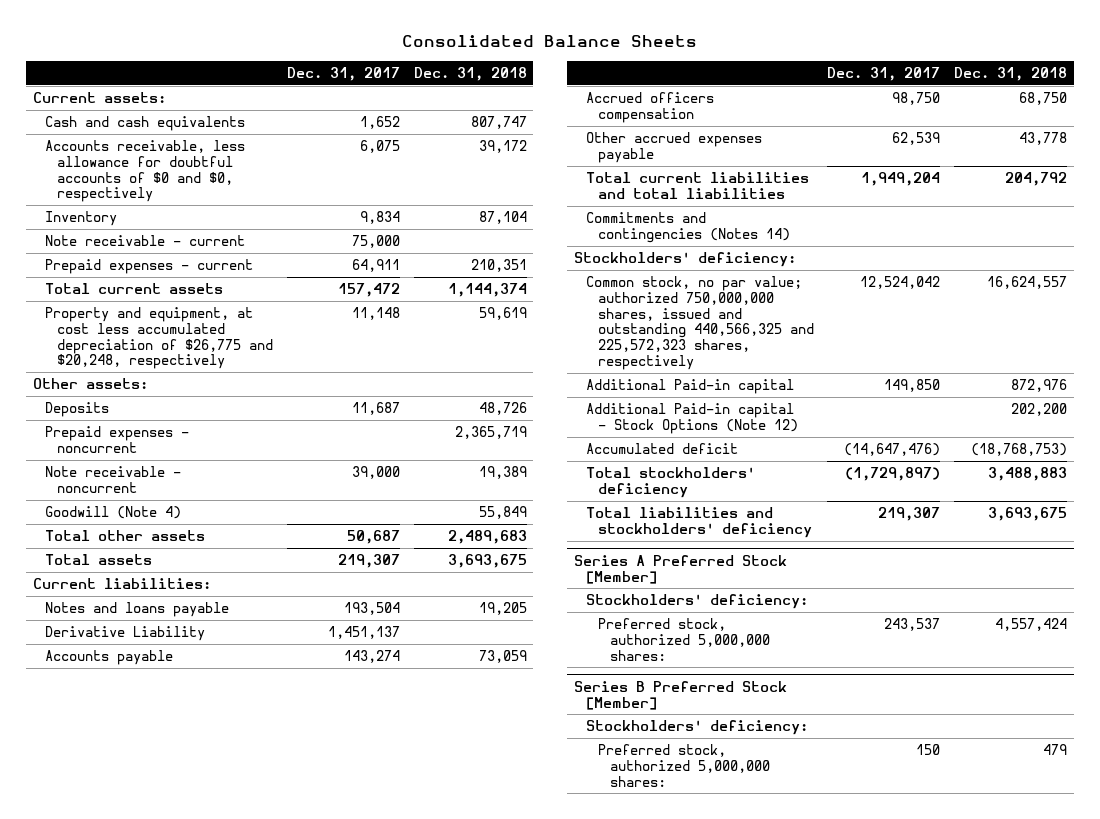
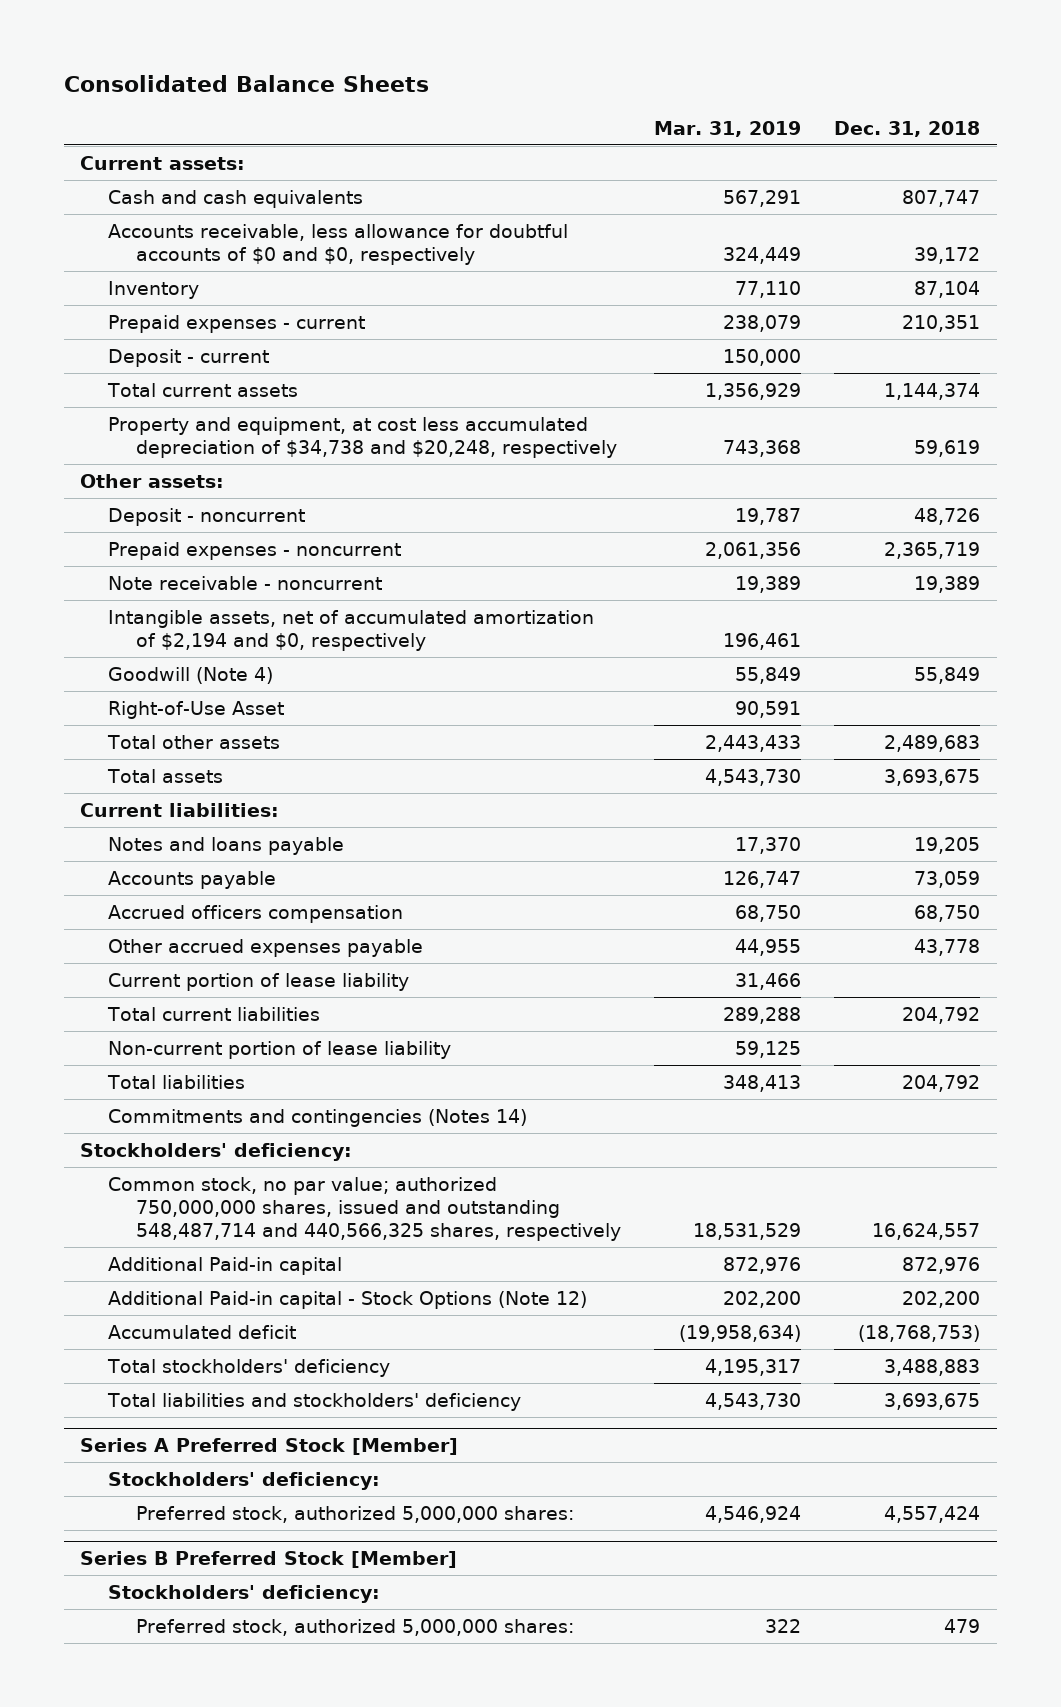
[286,66,400,81] Dec. 31, 2017 -> none
none -> [654,120,802,137] Mar. 31, 2019
[45,235,246,247] Note receivable - current -> none
none -> [108,348,270,367] Deposit - current
[45,307,274,370] Property and equipment, at cost less accumulated depreciation of $26,775 and $20,248, respectively -> [108,416,617,458] Property and equipment, at cost less accumulated depreciation of $34,738 and $20,248, respectively
[45,402,110,418] Deposits -> [108,507,306,526] Deposit - noncurrent
none -> [108,609,595,651] Intangible assets, net of accumulated amortization of $2,194 and $0, respectively
none -> [108,700,285,719] Right-of-Use Asset
[45,626,206,642] Derivative Liability -> none
none -> [108,972,410,991] Current portion of lease liability
none -> [107,1006,321,1021] Total current liabilities
none -> [108,1040,452,1059] Non-current portion of lease liability
[585,172,809,199] Total current liabilities and total liabilities -> [107,1074,246,1089] Total liabilities
[585,276,814,370] Common stock, no par value; authorized 750,000,000 shares, issued and outstanding 440,566,325 and 225,572,323 shares, respectively -> [108,1176,621,1242] Common stock, no par value; authorized 750,000,000 shares, issued and outstanding 548,487,714 and 440,566,325 shares, respectively

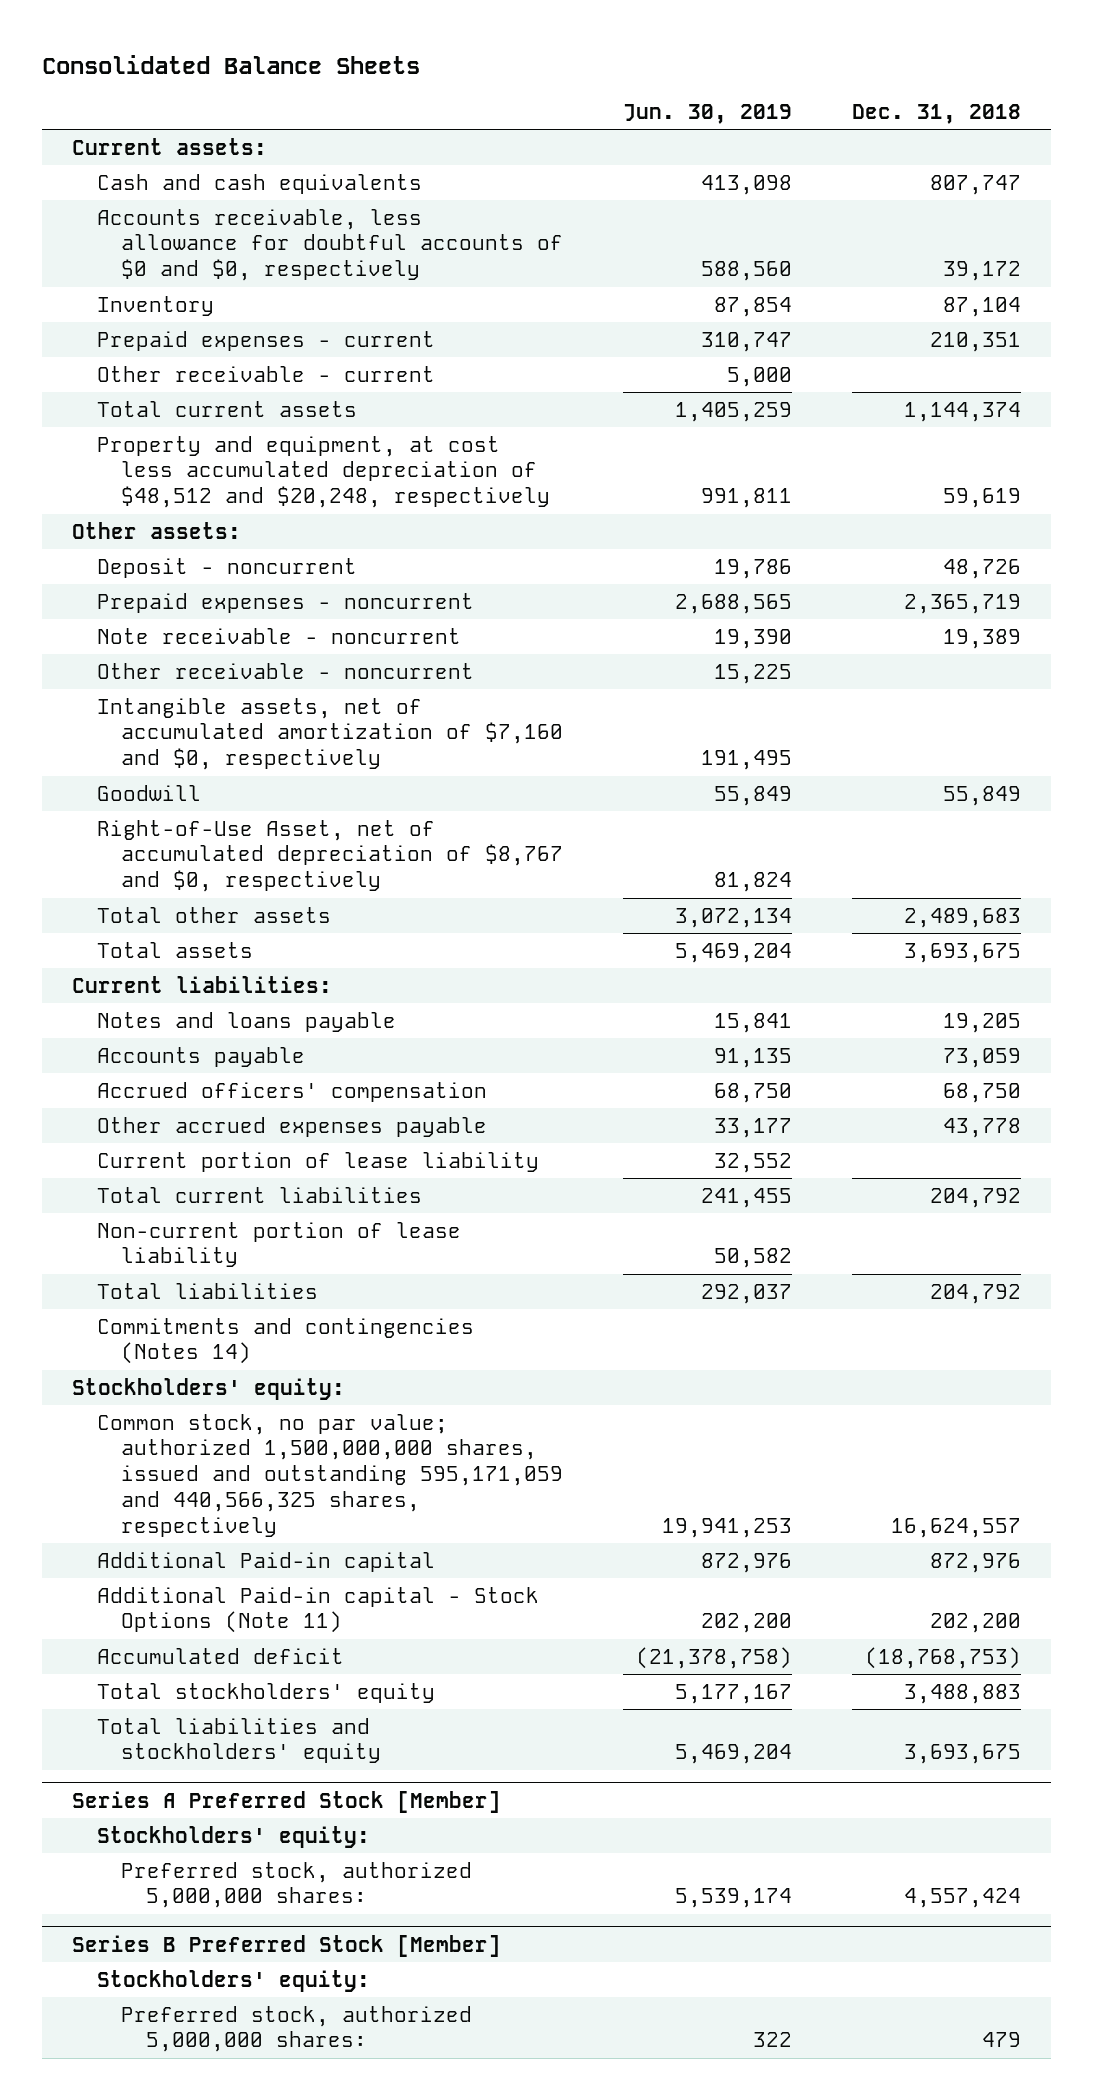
[654,120,802,137] Mar. 31, 2019 -> none
none -> [623,104,793,125] Jun. 30, 2019
[108,348,270,367] Deposit - current -> none
none -> [96,365,435,382] Other receivable - current
[108,416,617,458] Property and equipment, at cost less accumulated depreciation of $34,738 and $20,248, respectively -> [96,435,551,509] Property and equipment, at cost less accumulated depreciation of $48,512 and $20,248, respectively
none -> [96,662,474,679] Other receivable - noncurrent
[108,609,595,651] Intangible assets, net of accumulated amortization of $2,194 and $0, respectively -> [96,697,564,771] Intangible assets, net of accumulated amortization of $7,160 and $0, respectively
[108,666,274,684] Goodwill (Note 4) -> [96,784,201,801] Goodwill
[108,700,285,719] Right-of-Use Asset -> [96,819,564,893] Right-of-Use Asset, net of accumulated depreciation of $8,767 and $0, respectively
[108,904,404,923] Accrued officers compensation -> [96,1081,487,1102] Accrued officers' compensation
[80,1142,353,1161] Stockholders' deficiency: -> [71,1377,345,1400] Stockholders' equity:
[108,1176,621,1242] Common stock, no par value; authorized 750,000,000 shares, issued and outstanding 548,487,714 and 440,566,325 shares, respectively -> [96,1413,564,1537] Common stock, no par value; authorized 1,500,000,000 shares, issued and outstanding 595,171,059 and 440,566,325 shares, respectively
[108,1290,588,1309] Additional Paid-in capital - Stock Options (Note 12) -> [96,1586,539,1634] Additional Paid-in capital - Stock Options (Note 11)
[107,1358,391,1377] Total stockholders' deficiency -> [96,1682,435,1703] Total stockholders' equity
[107,1392,522,1411] Total liabilities and stockholders' deficiency -> [96,1717,382,1764] Total liabilities and stockholders' equity
[108,1471,381,1490] Stockholders' deficiency: -> [96,1825,370,1848] Stockholders' equity:
[108,1584,381,1603] Stockholders' deficiency: -> [96,1969,370,1992] Stockholders' equity:

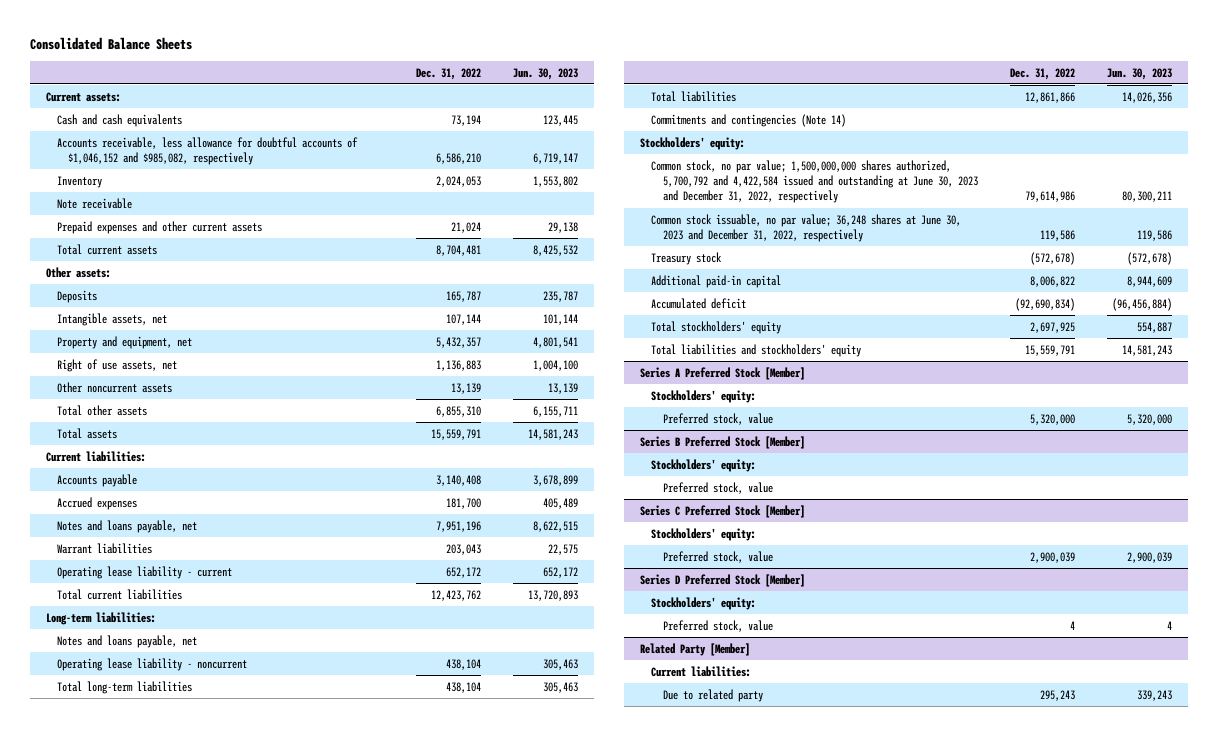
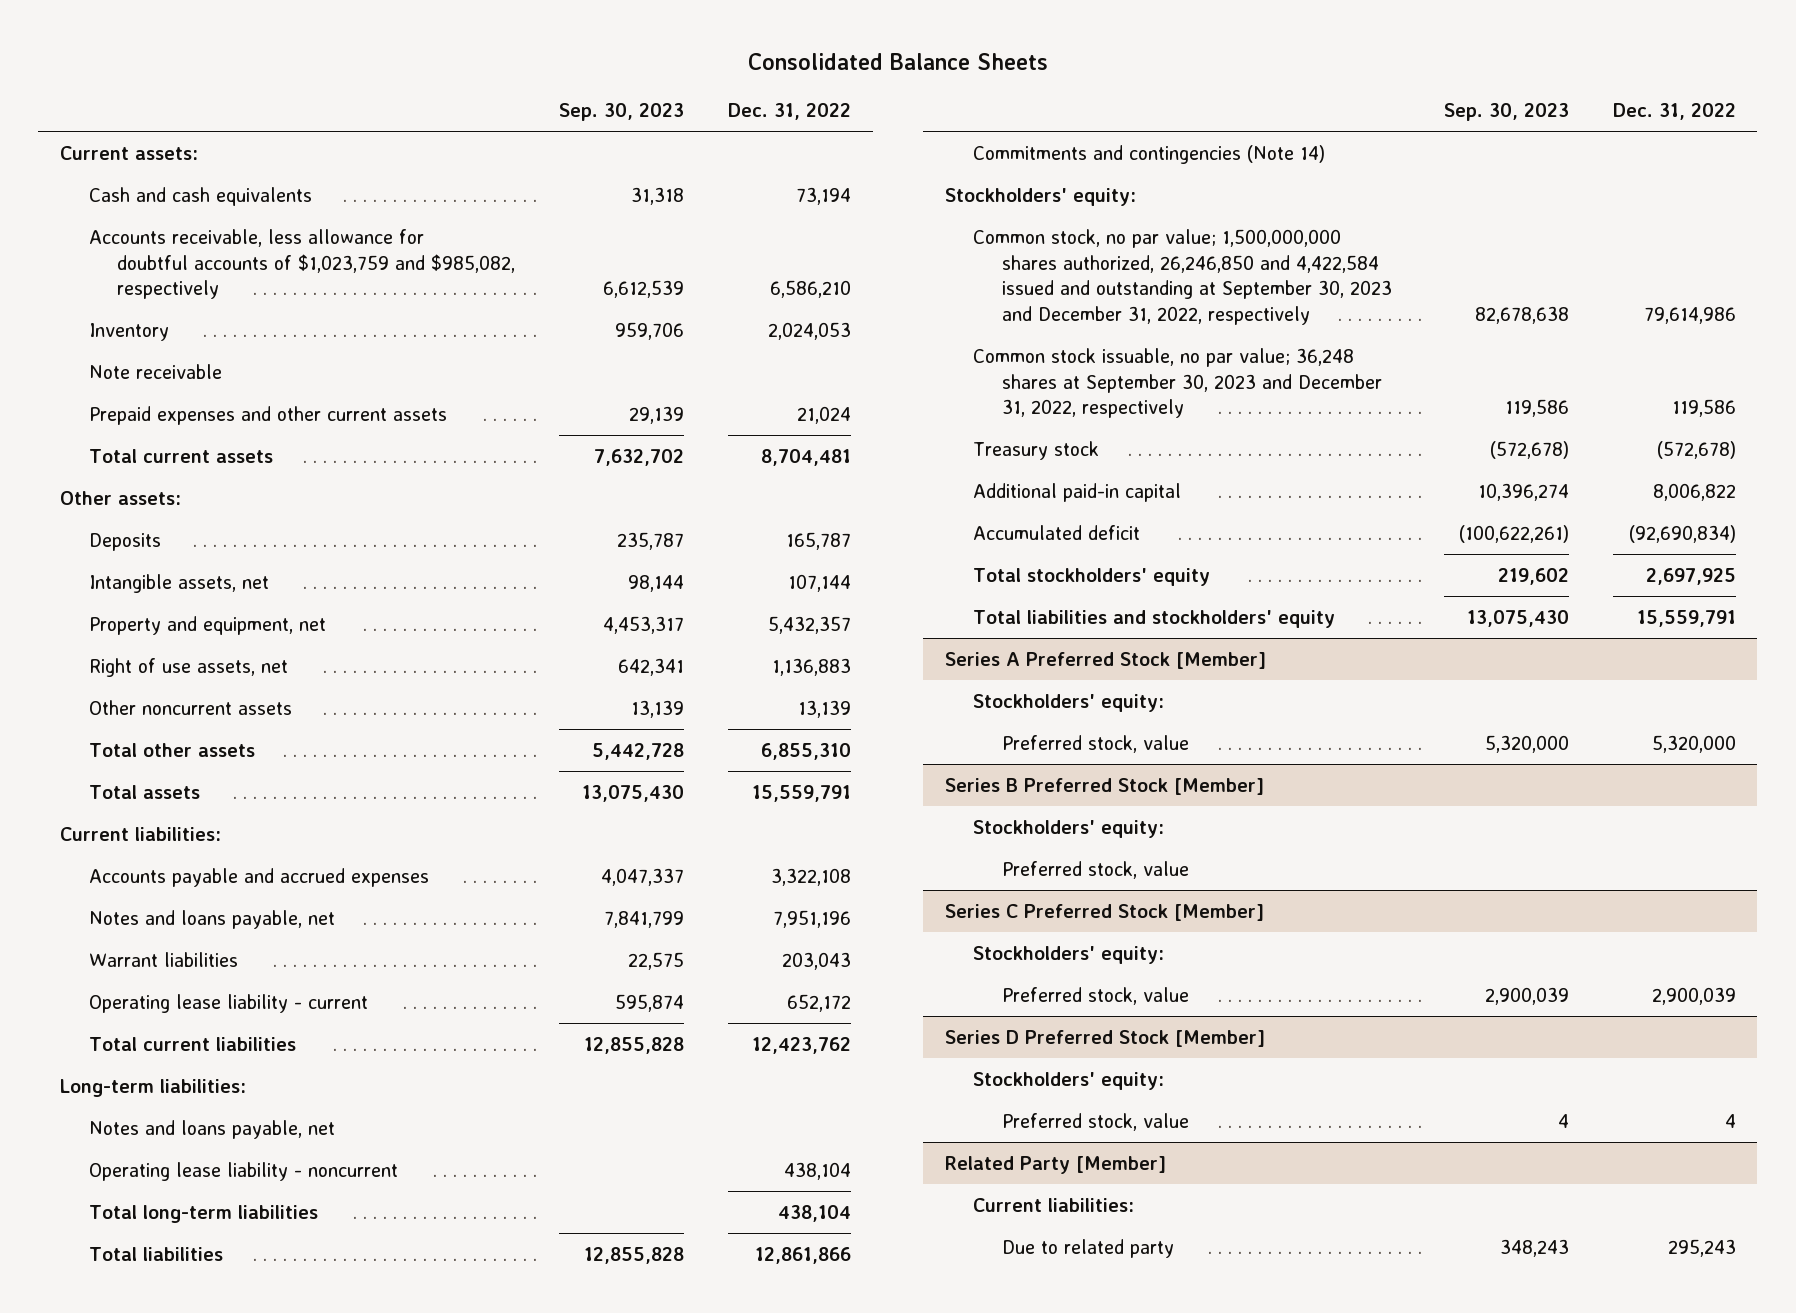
[512,67,578,80] Jun. 30, 2023 -> none
none -> [558,103,684,122] Sep. 30, 2023
[57,136,359,166] Accounts receivable, less allowance for doubtful accounts of $1,046,152 and $985,082, respectively -> [88,228,516,300] Accounts receivable, less allowance for doubtful accounts of $1,023,759 and $985,082, respectively
[57,473,138,487] Accounts payable -> none
[57,496,138,510] Accrued expenses -> none
none -> [88,867,429,887] Accounts payable and accrued expenses
[651,159,978,204] Common stock, no par value; 1,500,000,000 shares authorized, 5,700,792 and 4,422,584 issued and outstanding at June 30, 2023 and December 31, 2022, respectively -> [973,228,1392,326] Common stock, no par value; 1,500,000,000 shares authorized, 26,246,850 and 4,422,584 issued and outstanding at September 30, 2023 and December 31, 2022, respectively
[651,213,962,243] Common stock issuable, no par value; 36,248 shares at June 30, 2023 and December 31, 2022, respectively -> [973,347,1382,419] Common stock issuable, no par value; 36,248 shares at September 30, 2023 and December 31, 2022, respectively

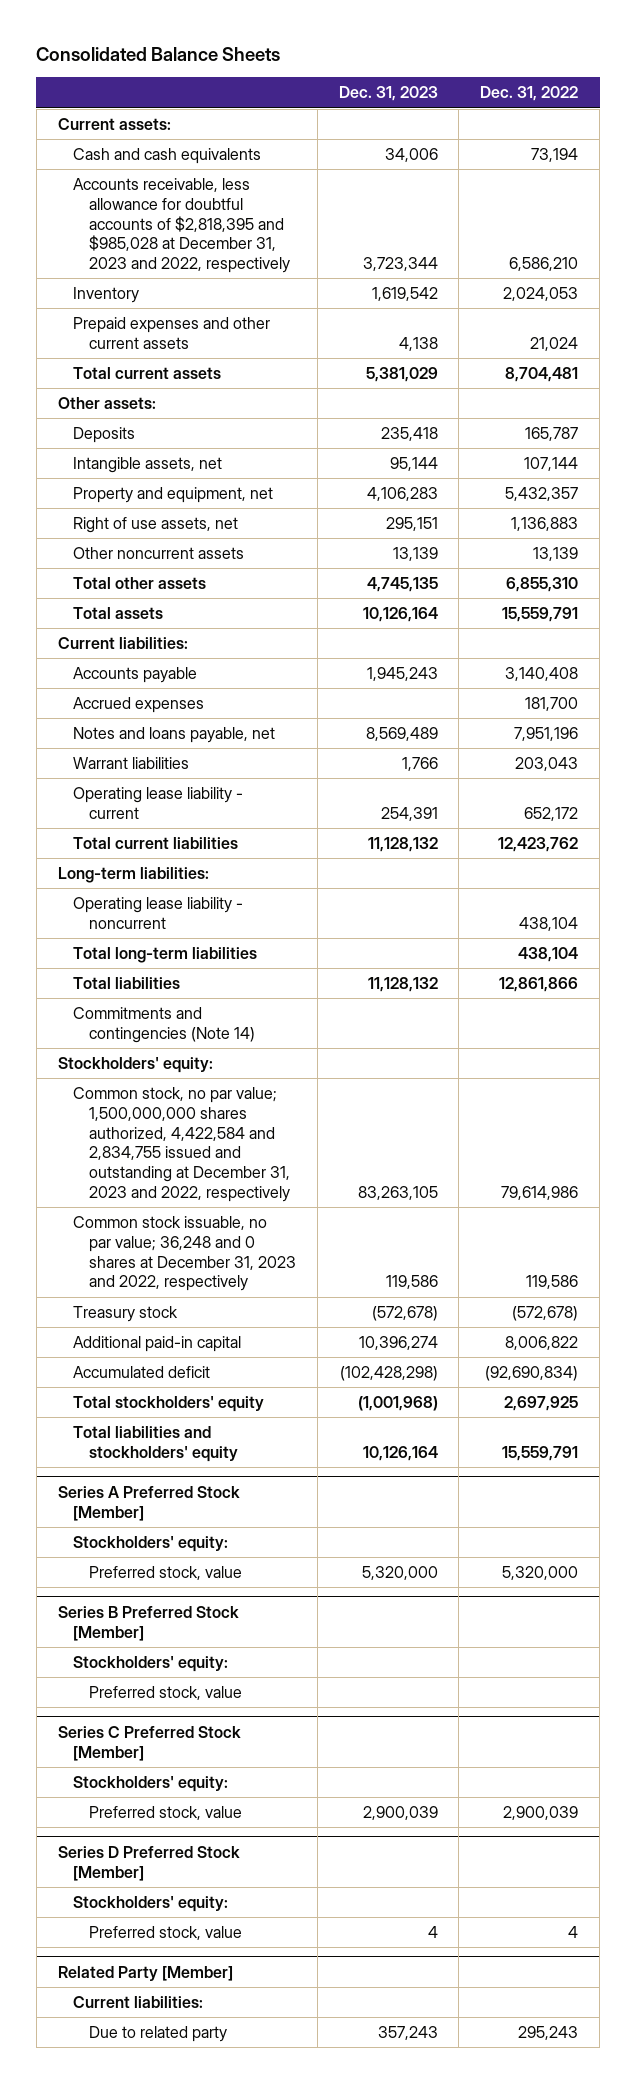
[558,103,684,122] Sep. 30, 2023 -> none
none -> [338,86,438,102] Dec. 31, 2023
[88,228,516,300] Accounts receivable, less allowance for doubtful accounts of $1,023,759 and $985,082, respectively -> [73,178,290,274] Accounts receivable, less allowance for doubtful accounts of $2,818,395 and $985,028 at December 31, 2023 and 2022, respectively
[88,363,222,379] Note receivable -> none
[88,867,429,887] Accounts payable and accrued expenses -> none
none -> [73,667,198,684] Accounts payable
none -> [73,697,205,714] Accrued expenses
[88,1119,335,1139] Notes and loans payable, net -> none
[973,228,1392,326] Common stock, no par value; 1,500,000,000 shares authorized, 26,246,850 and 4,422,584 issued and outstanding at September 30, 2023 and December 31, 2022, respectively -> [73,1087,290,1202] Common stock, no par value; 1,500,000,000 shares authorized, 4,422,584 and 2,834,755 issued and outstanding at December 31, 2023 and 2022, respectively
[973,347,1382,419] Common stock issuable, no par value; 36,248 shares at September 30, 2023 and December 31, 2022, respectively -> [73,1216,296,1292] Common stock issuable, no par value; 36,248 and 0 shares at December 31, 2023 and 2022, respectively

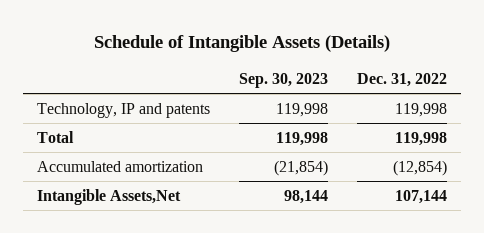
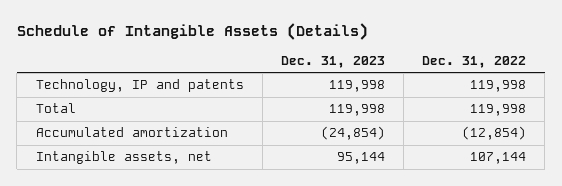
[238,72,328,88] Sep. 30, 2023 -> none
none -> [280,55,385,68] Dec. 31, 2023
[37,188,182,205] Intangible Assets,Net -> [35,151,212,165] Intangible assets, net

